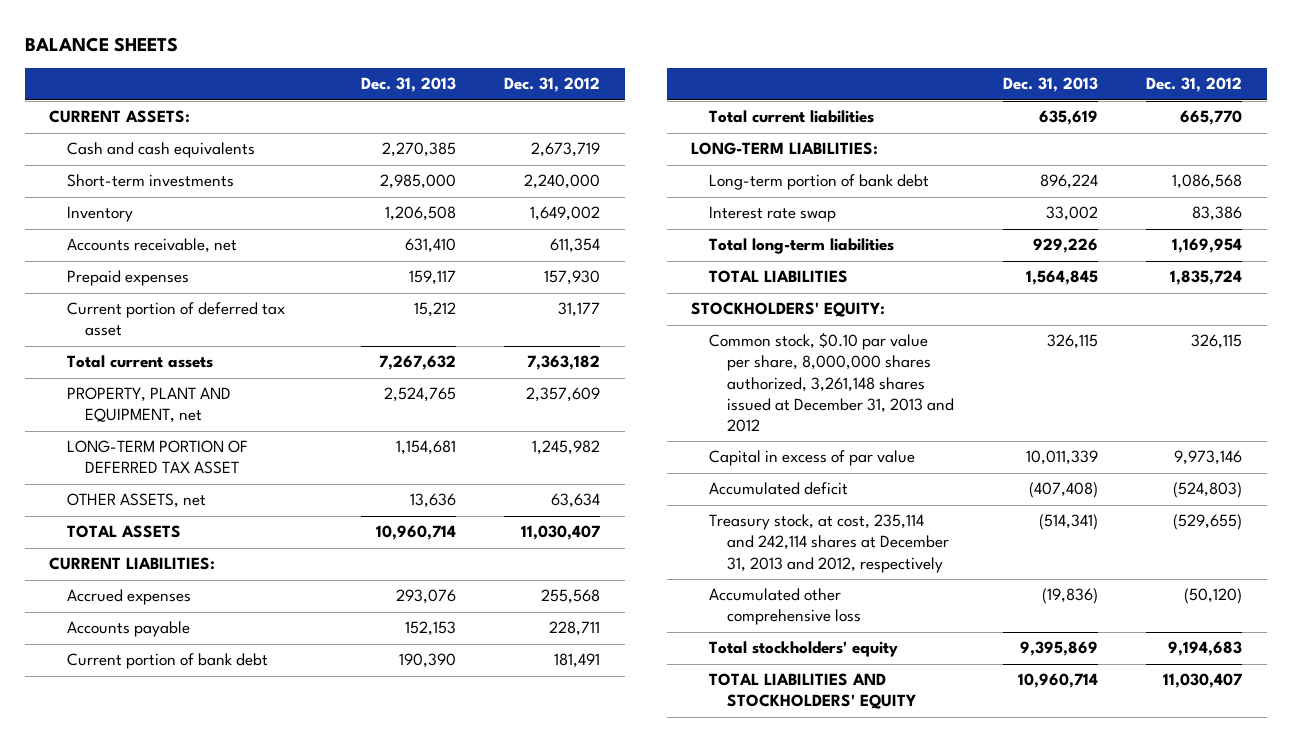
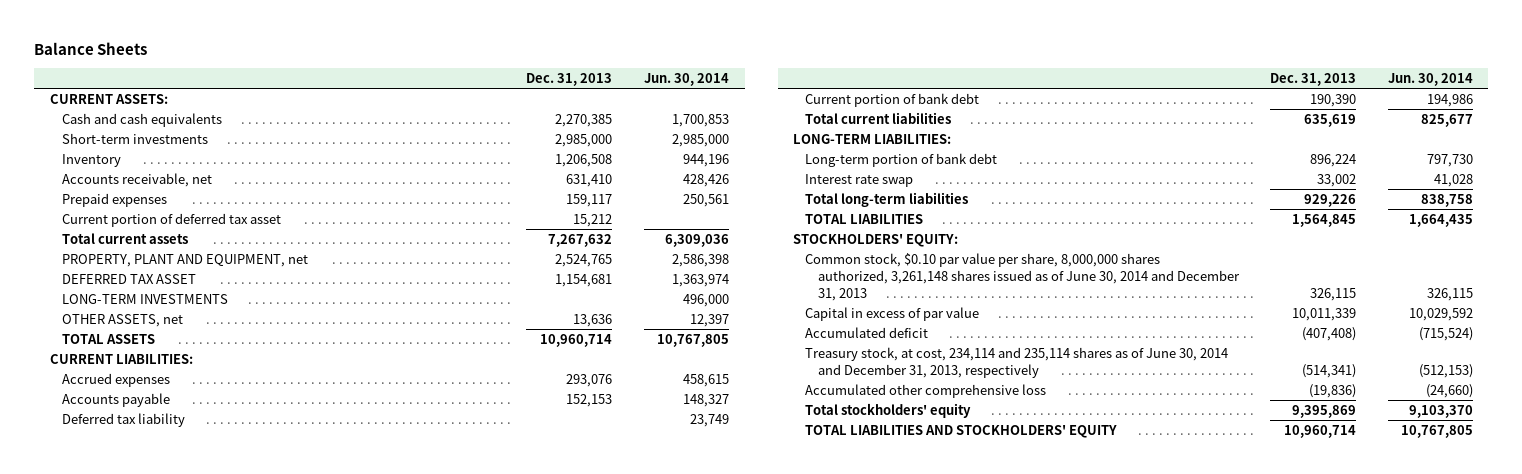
[24,37,178,53] BALANCE SHEETS -> [34,41,148,55] Balance Sheets
[504,77,601,93] Dec. 31, 2012 -> none
none -> [643,72,729,86] Jun. 30, 2014
[67,440,249,475] LONG-TERM PORTION OF DEFERRED TAX ASSET -> [61,274,196,285] DEFERRED TAX ASSET
none -> [61,294,228,305] LONG-TERM INVESTMENTS
none -> [61,413,185,428] Deferred tax liability
[709,332,954,432] Common stock, $0.10 par value per share, 8,000,000 shares authorized, 3,261,148 shares issued at December 31, 2013 and 2012 -> [805,253,1240,301] Common stock, $0.10 par value per share, 8,000,000 shares authorized, 3,261,148 shares issued as of June 30, 2014 and December 31, 2013
[709,514,949,573] Treasury stock, at cost, 235,114 and 242,114 shares at December 31, 2013 and 2012, respectively -> [805,347,1229,378] Treasury stock, at cost, 234,114 and 235,114 shares as of June 30, 2014 and December 31, 2013, respectively

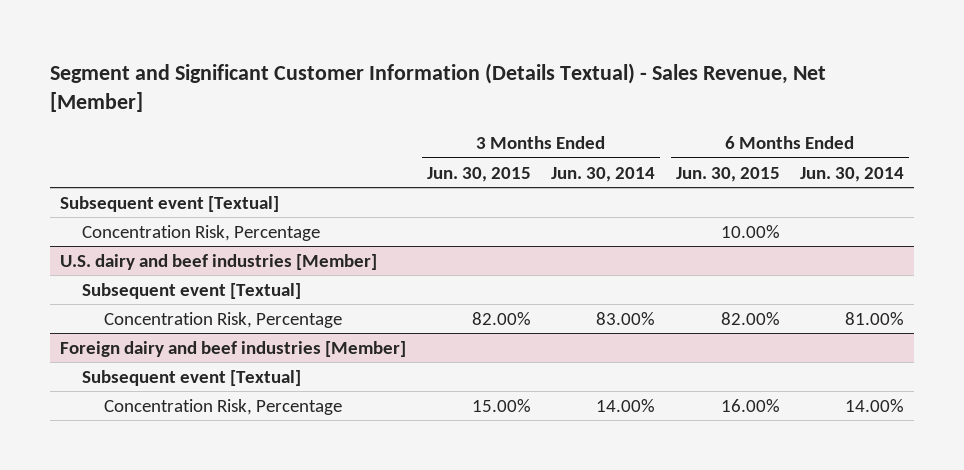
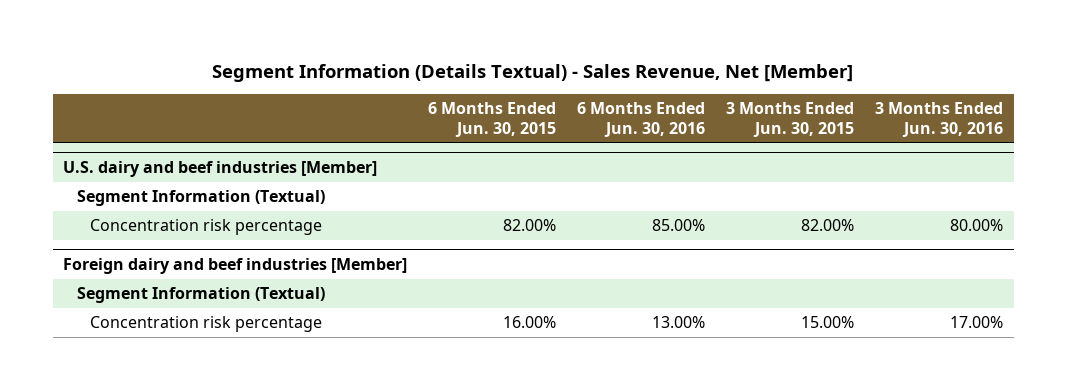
[50,62,827,113] Segment and Significant Customer Information (Details Textual) - Sales Revenue, Net [Member] -> [212,63,854,82] Segment Information (Details Textual) - Sales Revenue, Net [Member]
[551,166,656,182] Jun. 30, 2014 -> none
[800,166,905,182] Jun. 30, 2014 -> none
none -> [577,102,706,137] 6 Months Ended Jun. 30, 2016
none -> [875,102,1004,137] 3 Months Ended Jun. 30, 2016
[60,195,280,212] Subsequent event [Textual] -> none
[81,224,320,241] Concentration Risk, Percentage -> none
[81,282,301,299] Subsequent event [Textual] -> none
none -> [76,190,325,207] Segment Information (Textual)
[103,311,342,328] Concentration Risk, Percentage -> [89,219,322,236] Concentration risk percentage
[81,369,301,386] Subsequent event [Textual] -> none
none -> [76,287,325,304] Segment Information (Textual)
[103,398,342,415] Concentration Risk, Percentage -> [89,316,322,333] Concentration risk percentage

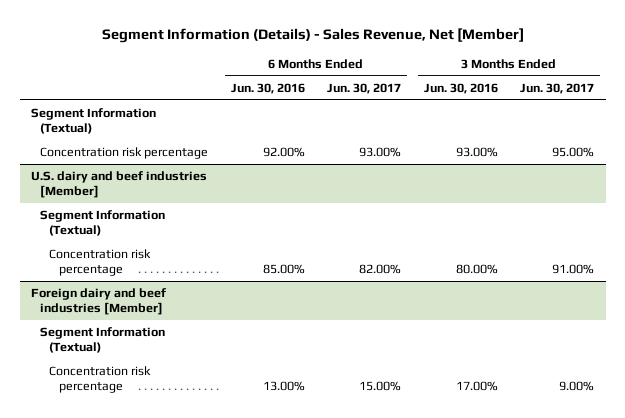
[212,63,854,82] Segment Information (Details Textual) - Sales Revenue, Net [Member] -> [101,28,524,44] Segment Information (Details) - Sales Revenue, Net [Member]
[428,102,557,137] 6 Months Ended Jun. 30, 2015 -> none
[726,102,855,137] 3 Months Ended Jun. 30, 2015 -> none
none -> [327,82,402,94] Jun. 30, 2017
none -> [520,82,595,94] Jun. 30, 2017
none -> [30,108,156,135] Segment Information (Textual)
none -> [40,147,209,160] Concentration risk percentage

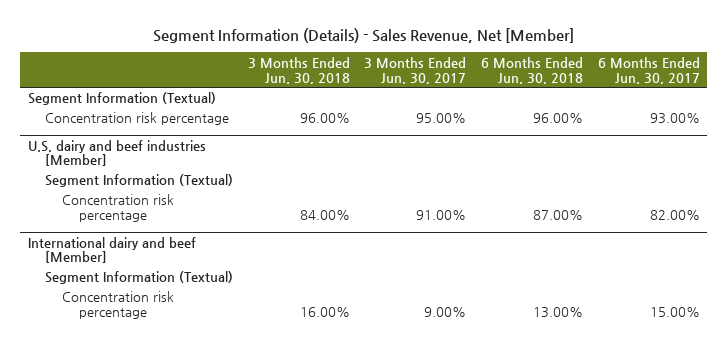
[230,82,305,94] Jun. 30, 2016 -> none
[423,82,498,94] Jun. 30, 2016 -> none
none -> [247,56,350,84] 3 Months Ended Jun. 30, 2018
none -> [481,56,584,84] 6 Months Ended Jun. 30, 2018
[30,288,166,316] Foreign dairy and beef industries [Member] -> [27,236,196,264] International dairy and beef [Member]

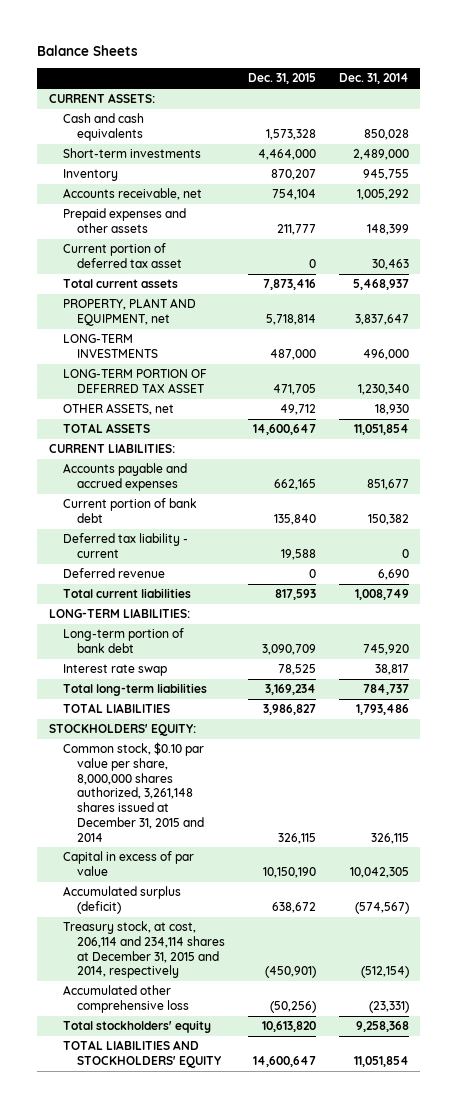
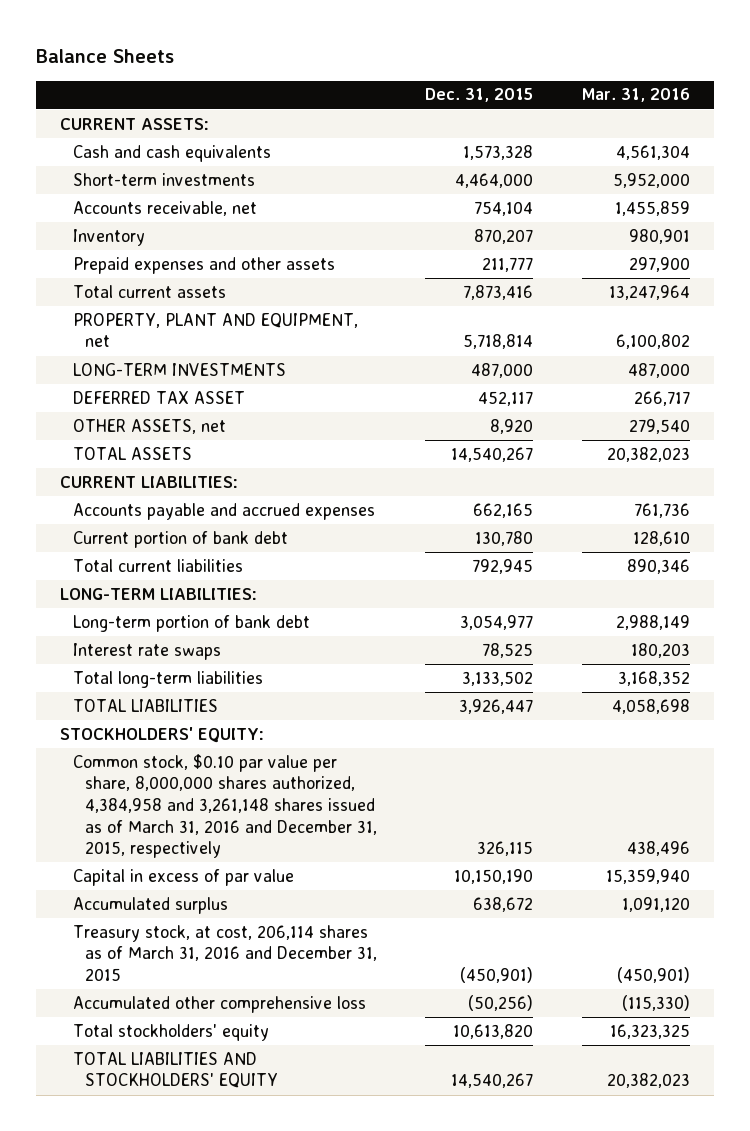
[338,73,409,85] Dec. 31, 2014 -> none
none -> [581,88,690,103] Mar. 31, 2016
[62,169,118,182] Inventory -> [72,228,145,246] Inventory
[62,243,183,269] Current portion of deferred tax asset -> none
[62,369,207,394] LONG-TERM PORTION OF DEFERRED TAX ASSET -> [72,390,245,404] DEFERRED TAX ASSET
[272,384,316,396] 471,705 -> [478,390,534,406] 452,117
[279,404,316,416] 49,712 -> [490,418,534,434] 8,920
[252,424,316,436] 14,600,647 -> [451,446,534,462] 14,540,267
[62,533,188,559] Deferred tax liability - current -> none
[62,568,165,579] Deferred revenue -> none
[273,514,316,526] 135,840 -> [475,530,534,546] 130,780
[274,589,316,601] 817,593 -> [472,558,534,574] 792,945
[261,644,316,656] 3,090,709 -> [460,614,534,630] 3,054,977
[62,664,167,677] Interest rate swap -> [72,642,221,660] Interest rate swaps
[264,684,316,696] 3,169,234 -> [462,670,534,686] 3,133,502
[262,704,316,716] 3,986,827 -> [459,698,534,714] 3,926,447
[62,742,205,842] Common stock, $0.10 par value per share, 8,000,000 shares authorized, 3,261,148 shares issued at December 31, 2015 and 2014 -> [72,753,378,859] Common stock, $0.10 par value per share, 8,000,000 shares authorized, 4,384,958 and 3,261,148 shares issued as of March 31, 2016 and December 31, 2015, respectively
[62,886,181,915] Accumulated surplus (deficit) -> [72,896,228,914] Accumulated surplus
[62,921,226,979] Treasury stock, at cost, 206,114 and 234,114 shares at December 31, 2015 and 2014, respectively -> [72,924,378,982] Treasury stock, at cost, 206,114 shares as of March 31, 2016 and December 31, 2015
[252,1056,316,1068] 14,600,647 -> [451,1073,534,1089] 14,540,267

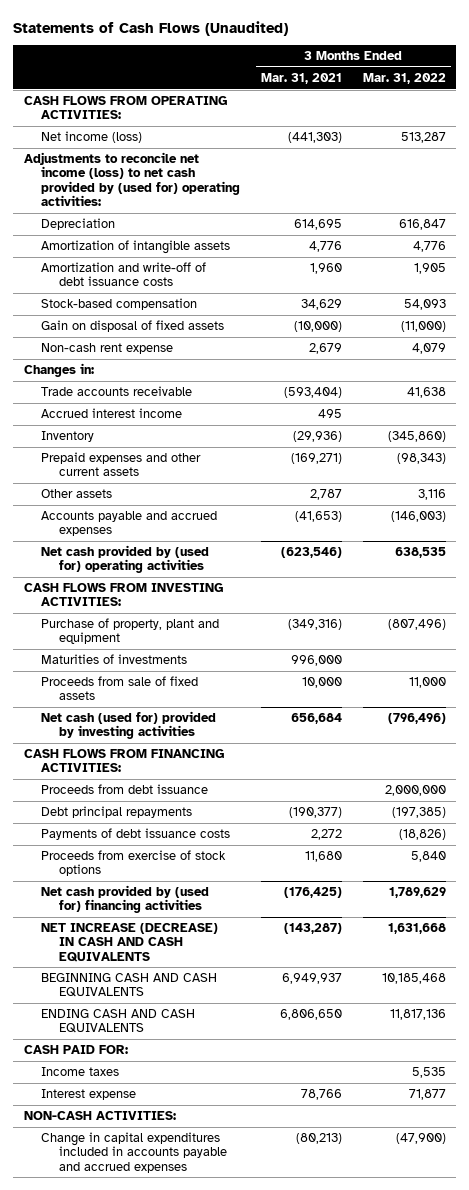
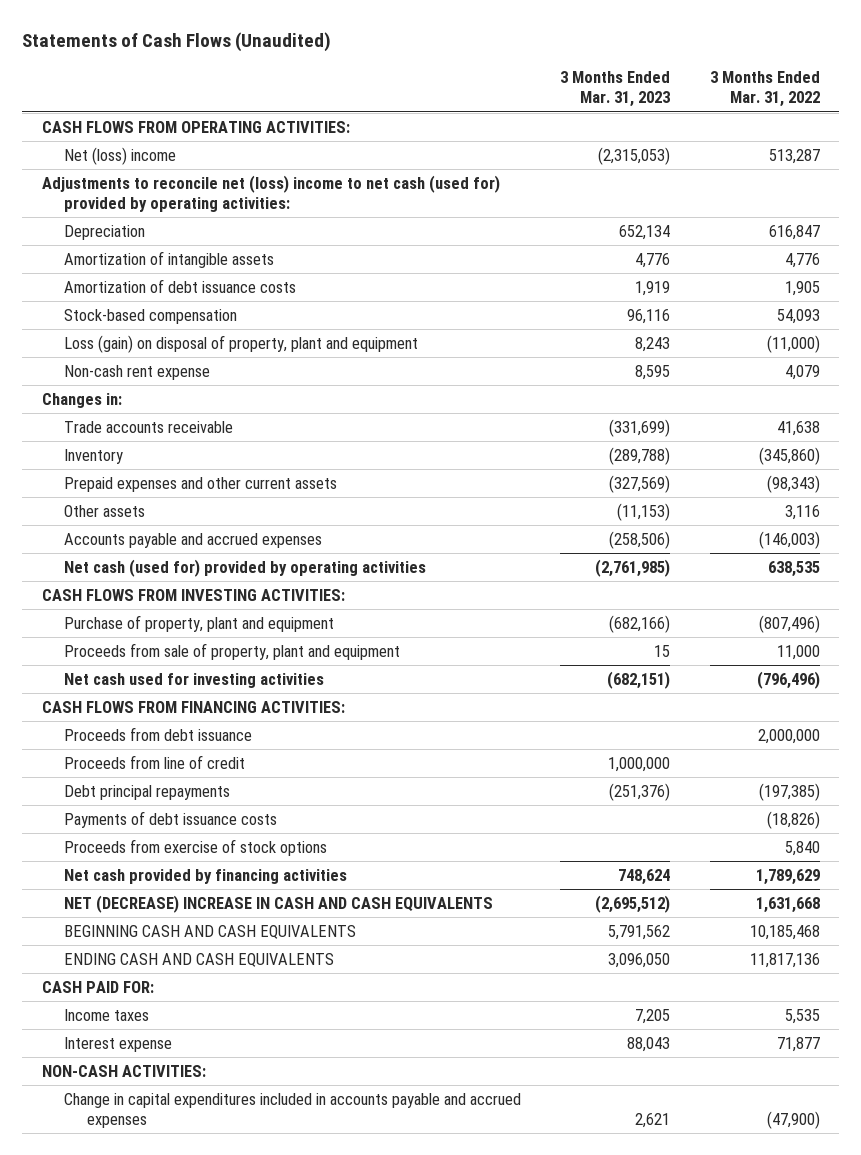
[260,73,342,85] Mar. 31, 2021 -> none
none -> [560,71,671,108] 3 Months Ended Mar. 31, 2023
[41,131,143,144] Net income (loss) -> [64,146,177,165] Net (loss) income
[23,152,241,207] Adjustments to reconcile net income (loss) to net cash provided by (used for) operating activities: -> [41,174,500,212] Adjustments to reconcile net (loss) income to net cash (used for) provided by operating activities:
[41,262,207,287] Amortization and write-off of debt issuance costs -> [64,278,297,293] Amortization of debt issuance costs
[41,320,225,333] Gain on disposal of fixed assets -> [64,334,419,353] Loss (gain) on disposal of property, plant and equipment
[41,408,183,419] Accrued interest income -> none
[41,545,210,574] Net cash provided by (used for) operating activities -> [64,558,427,577] Net cash (used for) provided by operating activities
[41,654,188,665] Maturities of investments -> none
[41,676,199,701] Proceeds from sale of fixed assets -> [64,642,401,660] Proceeds from sale of property, plant and equipment
[41,711,217,740] Net cash (used for) provided by investing activities -> [64,672,325,688] Net cash used for investing activities
none -> [64,754,246,769] Proceeds from line of credit
[41,885,210,914] Net cash provided by (used for) financing activities -> [64,868,348,884] Net cash provided by financing activities
[41,923,219,962] NET INCREASE (DECREASE) IN CASH AND CASH EQUIVALENTS -> [64,894,494,913] NET (DECREASE) INCREASE IN CASH AND CASH EQUIVALENTS

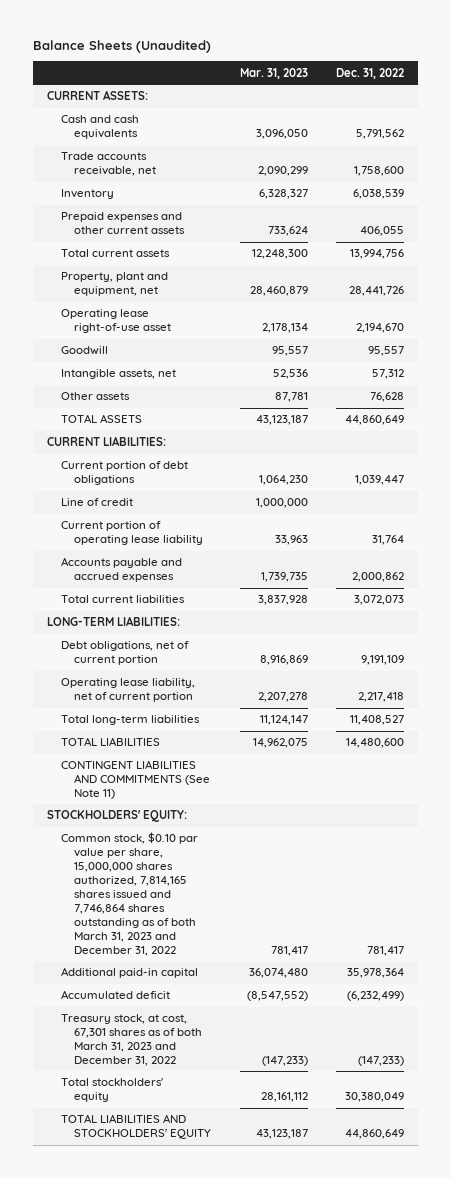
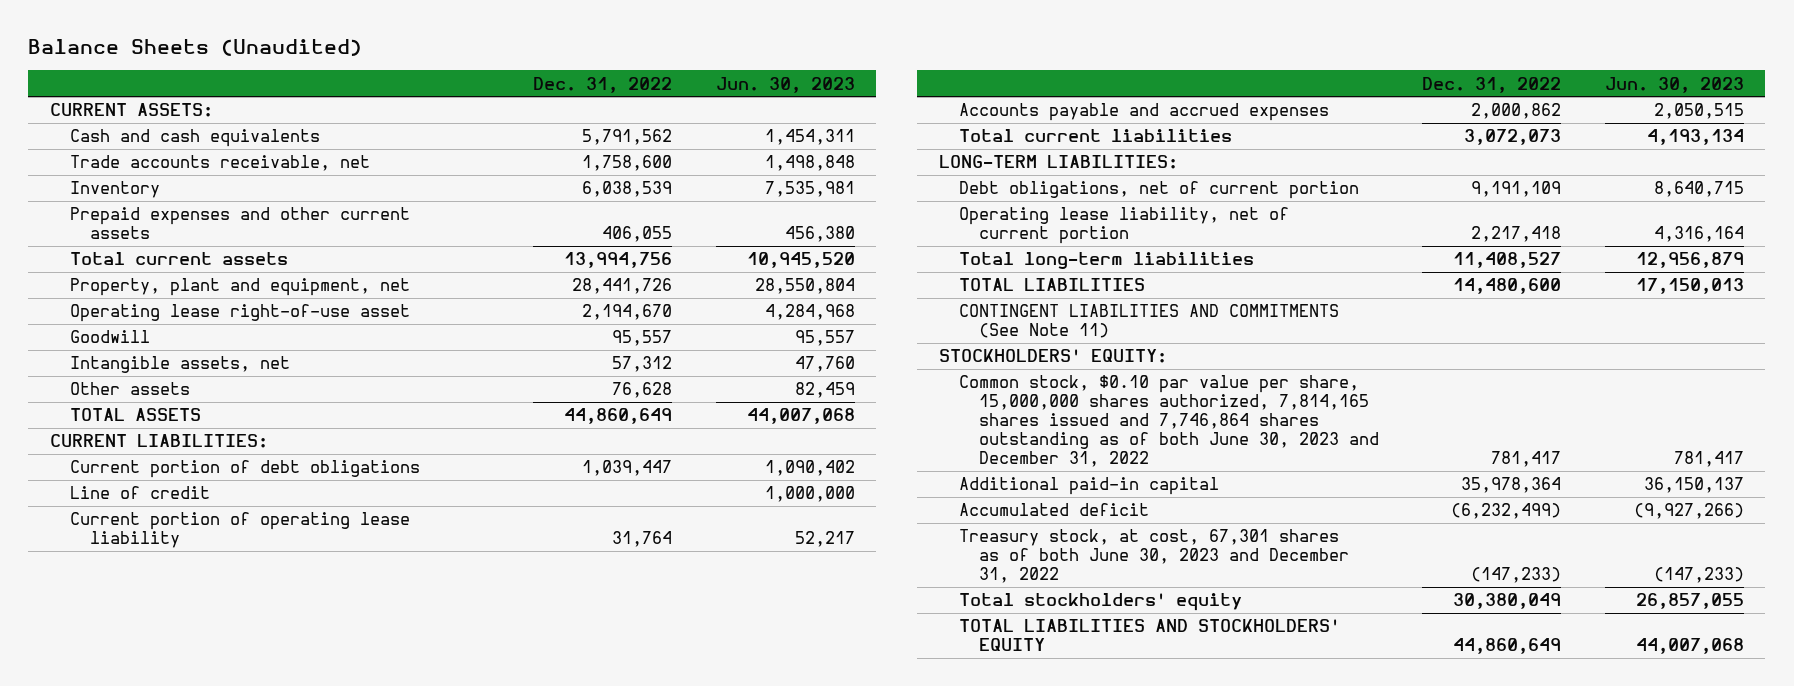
[239,67,308,79] Mar. 31, 2023 -> none
none -> [715,76,855,93] Jun. 30, 2023
[60,832,198,956] Common stock, $0.10 par value per share, 15,000,000 shares authorized, 7,814,165 shares issued and 7,746,864 shares outstanding as of both March 31, 2023 and December 31, 2022 -> [958,375,1379,468] Common stock, $0.10 par value per share, 15,000,000 shares authorized, 7,814,165 shares issued and 7,746,864 shares outstanding as of both June 30, 2023 and December 31, 2022
[60,1014,203,1067] Treasury stock, at cost, 67,301 shares as of both March 31, 2023 and December 31, 2022 -> [958,529,1349,584] Treasury stock, at cost, 67,301 shares as of both June 30, 2023 and December 31, 2022

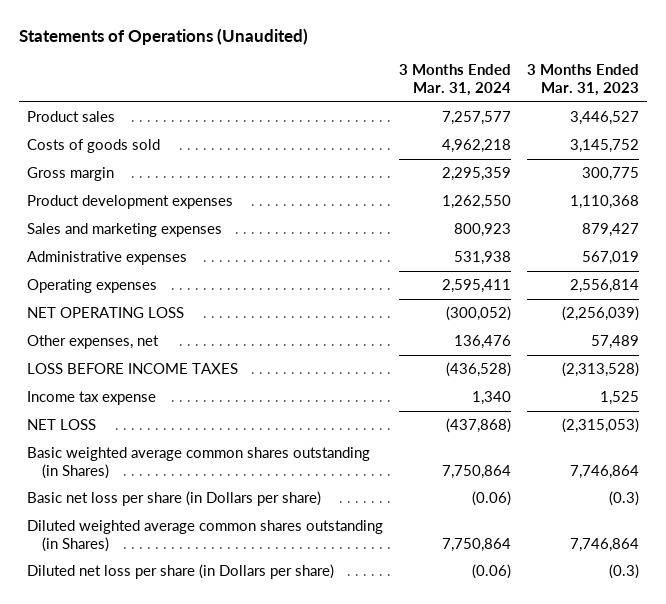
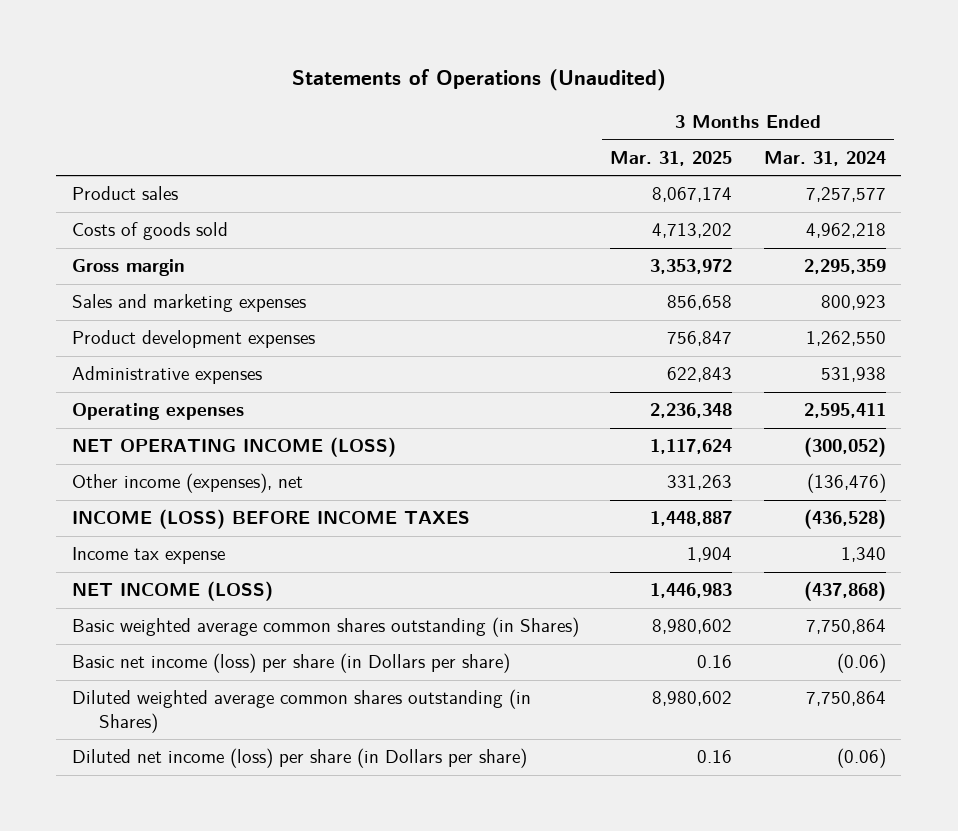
[527,64,640,97] 3 Months Ended Mar. 31, 2023 -> none
none -> [610,150,733,166] Mar. 31, 2025
[27,195,234,210] Product development expenses -> [71,330,315,349] Product development expenses
[27,307,185,319] NET OPERATING LOSS -> [71,437,396,458] NET OPERATING INCOME (LOSS)
[27,335,160,350] Other expenses, net -> [71,473,303,494] Other income (expenses), net
[454,335,512,350] 136,476 -> [806,473,886,494] (136,476)
[27,363,239,375] LOSS BEFORE INCOME TAXES -> [71,509,470,530] INCOME (LOSS) BEFORE INCOME TAXES
[27,419,97,431] NET LOSS -> [71,581,273,602] NET INCOME (LOSS)
[27,491,322,507] Basic net loss per share (in Dollars per share) -> [71,653,510,674] Basic net income (loss) per share (in Dollars per share)
[27,564,335,580] Diluted net loss per share (in Dollars per share) -> [71,748,527,769] Diluted net income (loss) per share (in Dollars per share)

